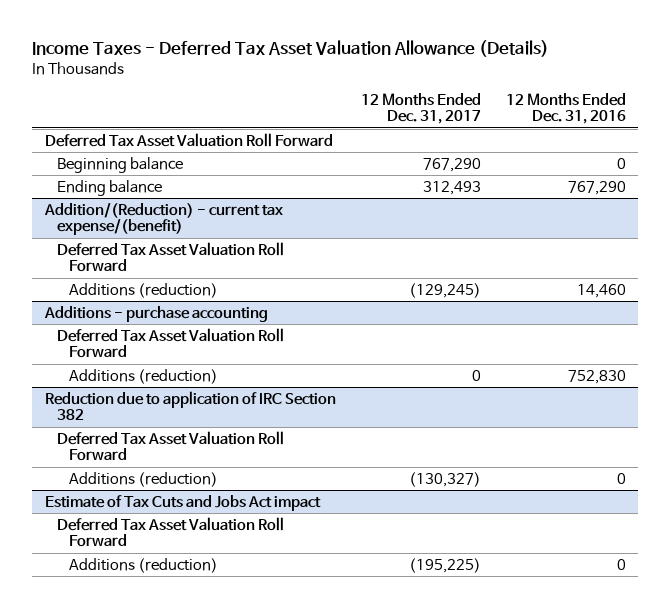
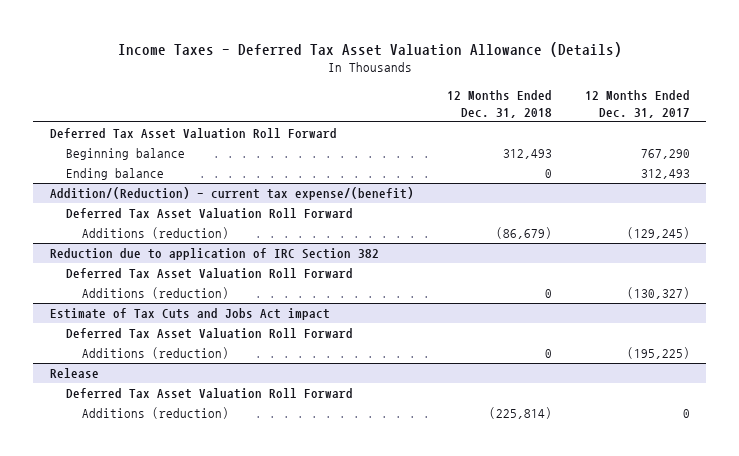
[505,92,626,125] 12 Months Ended Dec. 31, 2016 -> none
none -> [446,89,552,118] 12 Months Ended Dec. 31, 2018
[43,305,268,322] Additions - purchase accounting -> none
[56,327,284,359] Deferred Tax Asset Valuation Roll Forward -> none
[68,368,218,384] Additions (reduction) -> none
none -> [49,368,99,379] Release
none -> [65,388,353,400] Deferred Tax Asset Valuation Roll Forward
none -> [81,407,229,420] Additions (reduction)

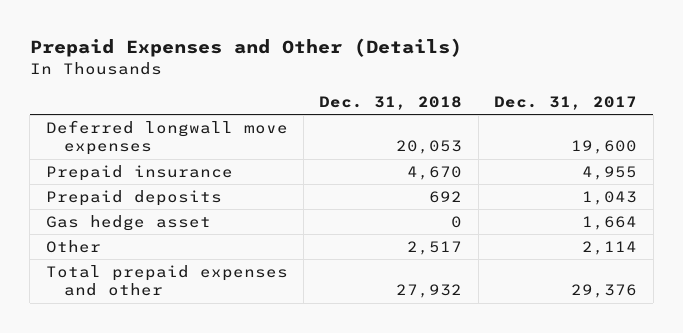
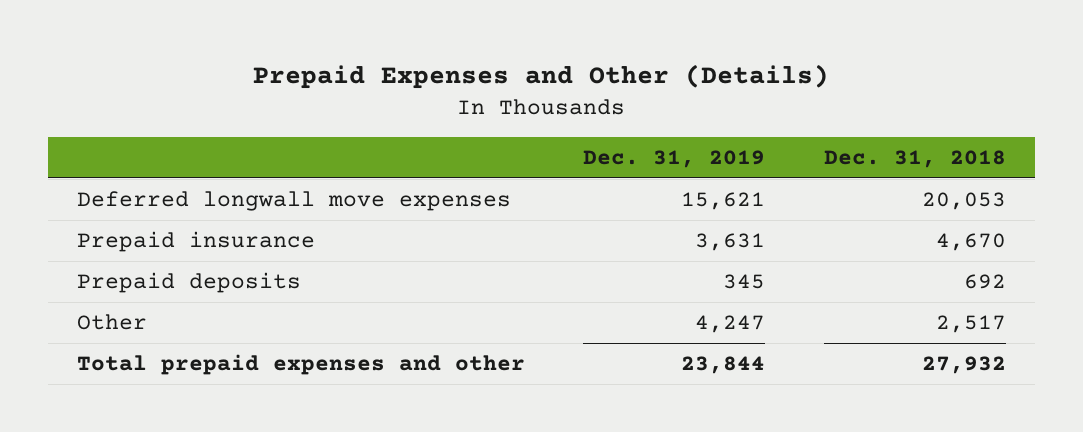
[494,95,638,110] Dec. 31, 2017 -> none
none -> [583,149,766,168] Dec. 31, 2019
[45,215,211,232] Gas hedge asset -> none

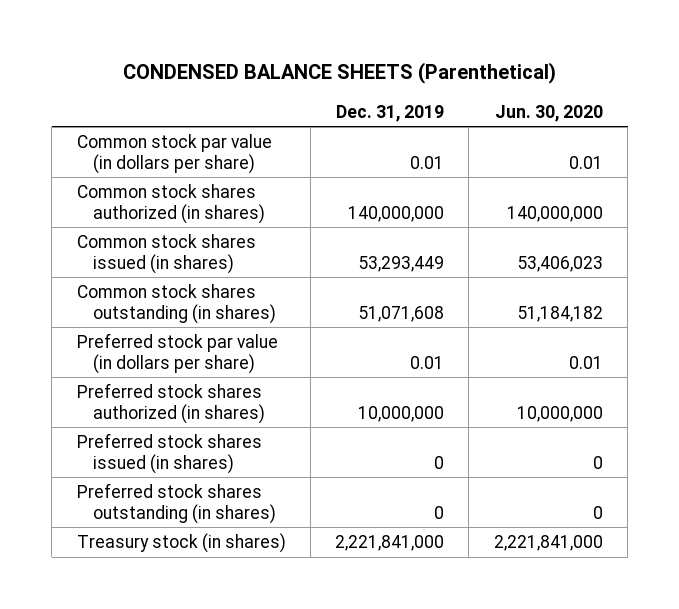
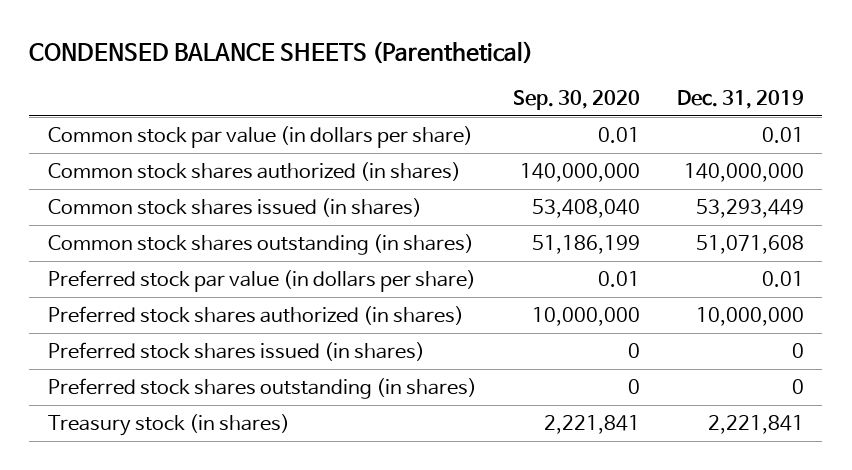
[494,104,603,122] Jun. 30, 2020 -> none
none -> [513,89,641,110] Sep. 30, 2020
[335,535,445,552] 2,221,841,000 -> [707,415,804,435] 2,221,841

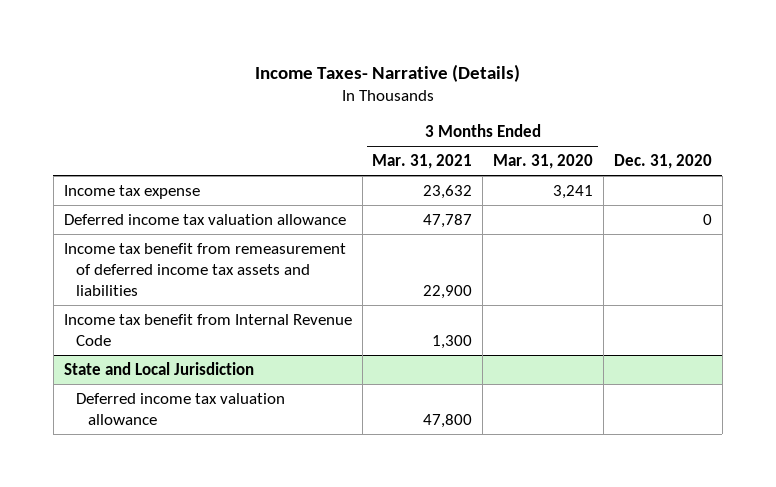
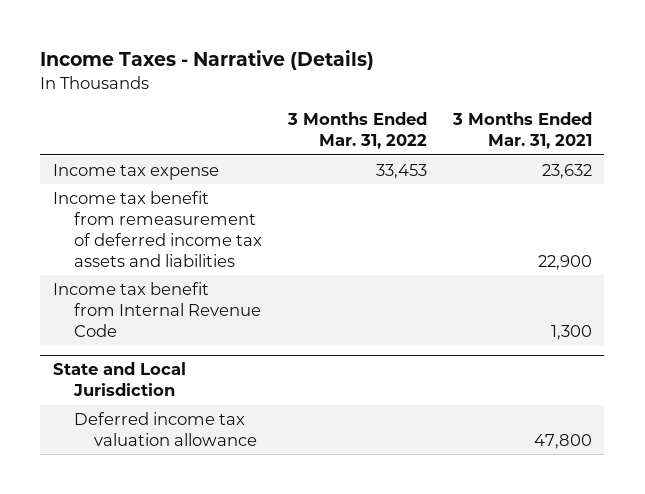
[254,63,520,82] Income Taxes- Narrative (Details) -> [40,50,375,71] Income Taxes - Narrative (Details)
[493,154,594,170] Mar. 31, 2020 -> none
[613,154,712,170] Dec. 31, 2020 -> none
none -> [286,112,427,150] 3 Months Ended Mar. 31, 2022
[63,213,346,225] Deferred income tax valuation allowance -> none

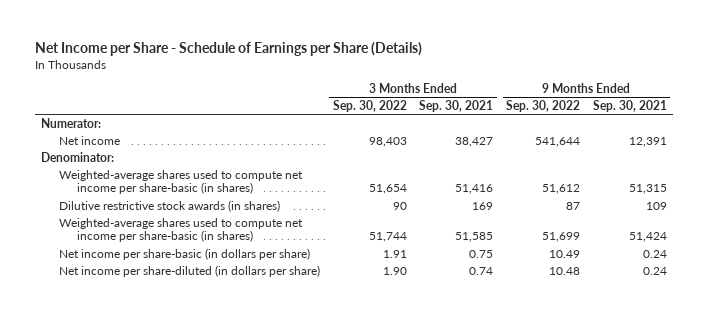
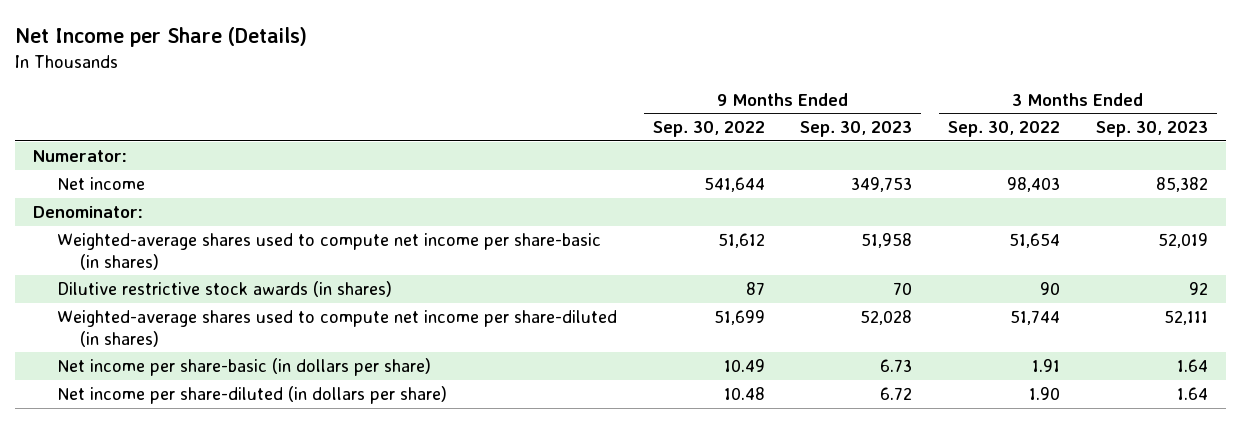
[34,41,422,56] Net Income per Share - Schedule of Earnings per Share (Details) -> [15,27,308,48] Net Income per Share (Details)
[419,100,494,113] Sep. 30, 2021 -> none
[592,100,667,113] Sep. 30, 2021 -> none
none -> [800,121,913,138] Sep. 30, 2023
none -> [1096,121,1209,138] Sep. 30, 2023
[58,217,303,243] Weighted-average shares used to compute net income per share-basic (in shares) -> [56,309,617,347] Weighted-average shares used to compute net income per share-diluted (in shares)

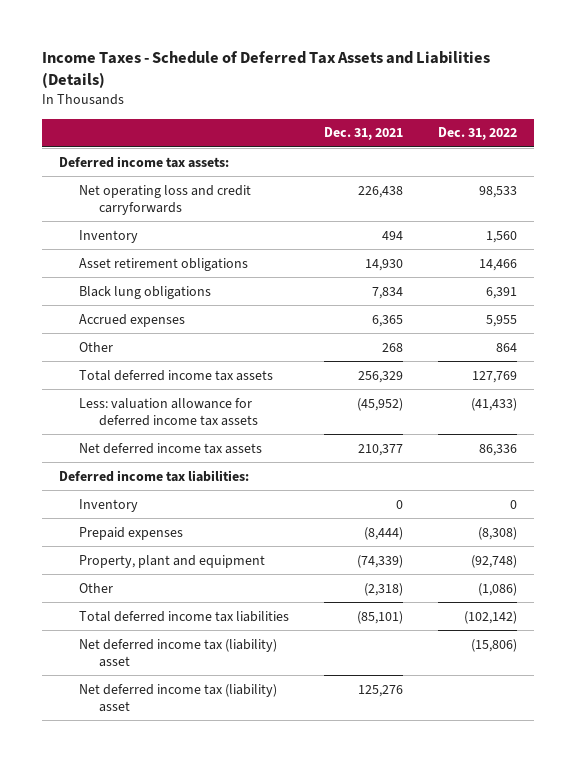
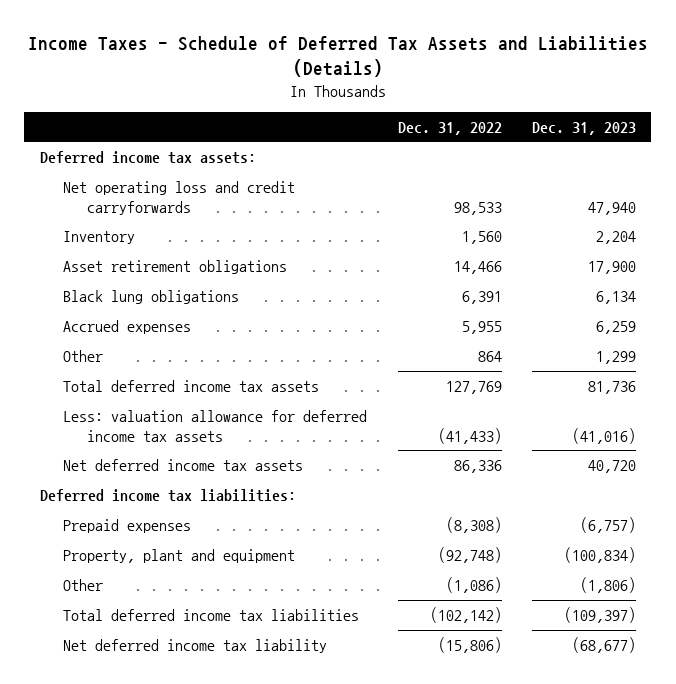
[323,127,403,141] Dec. 31, 2021 -> none
none -> [532,121,637,135] Dec. 31, 2023
[78,498,138,512] Inventory -> none
[78,683,277,712] Net deferred income tax (liability) asset -> none
[78,638,277,667] Net deferred income tax (liability) asset -> [63,639,328,654] Net deferred income tax liability

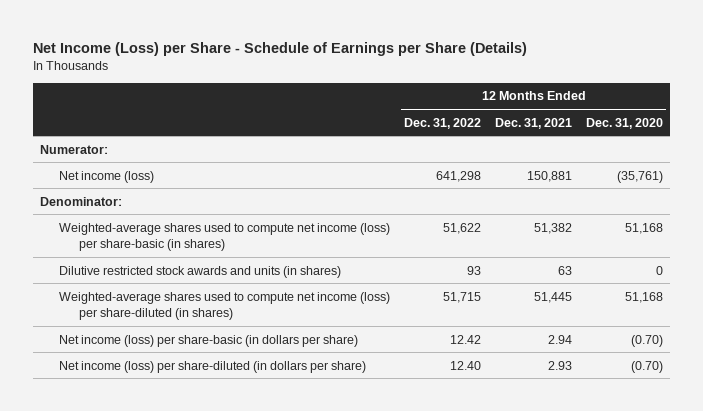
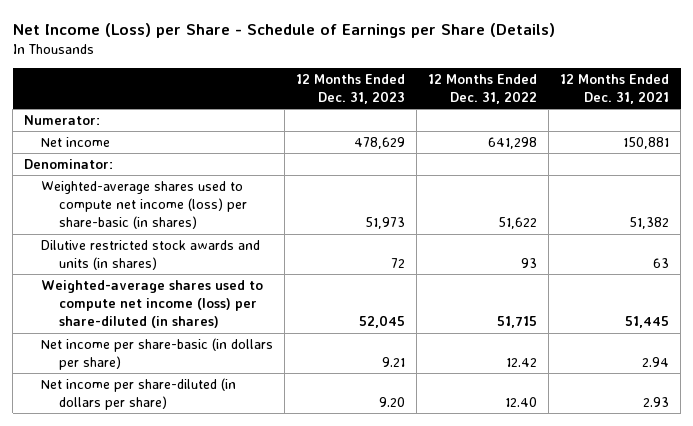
[585,117,663,129] Dec. 31, 2020 -> none
none -> [296,73,406,105] 12 Months Ended Dec. 31, 2023
[59,170,155,183] Net income (loss) -> [41,136,111,147] Net income
[59,334,359,347] Net income (loss) per share-basic (in dollars per share) -> [41,337,274,371] Net income per share-basic (in dollars per share)
[59,360,367,373] Net income (loss) per share-diluted (in dollars per share) -> [41,377,237,411] Net income per share-diluted (in dollars per share)

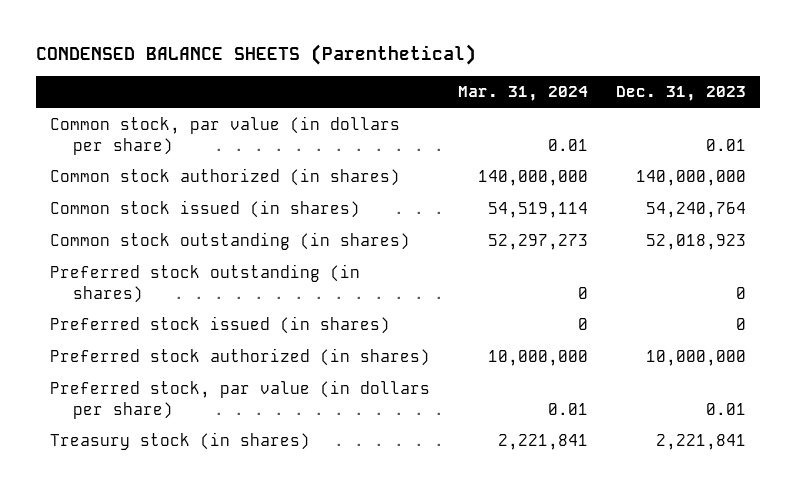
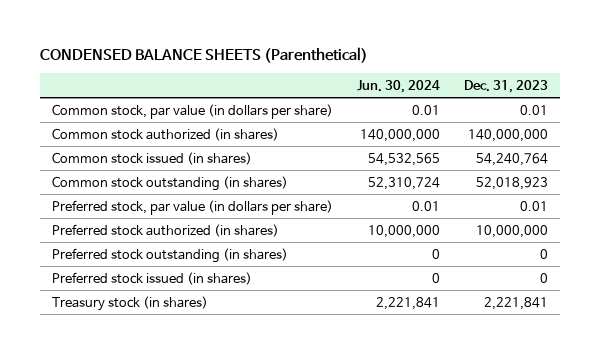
[457,86,588,102] Mar. 31, 2024 -> none
none -> [357,79,441,93] Jun. 30, 2024
[49,380,430,419] Preferred stock, par value (in dollars per share) -> [51,199,333,215] Preferred stock, par value (in dollars per share)
[49,348,430,367] Preferred stock authorized (in shares) -> [51,223,279,237] Preferred stock authorized (in shares)

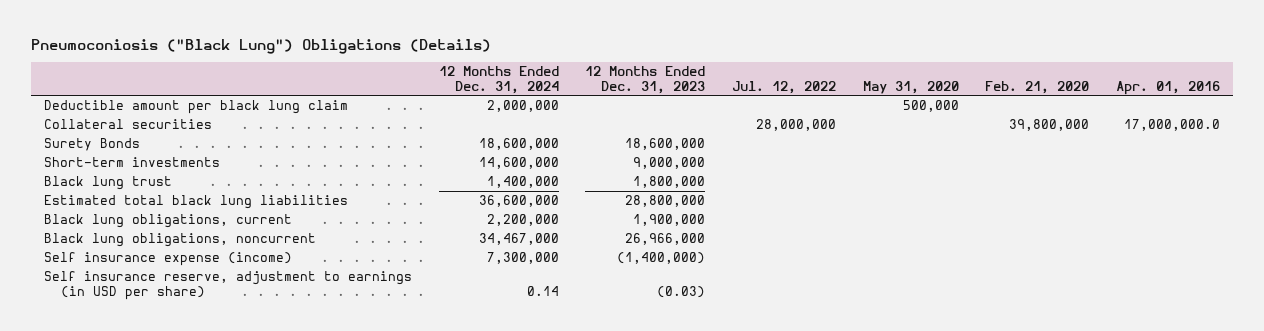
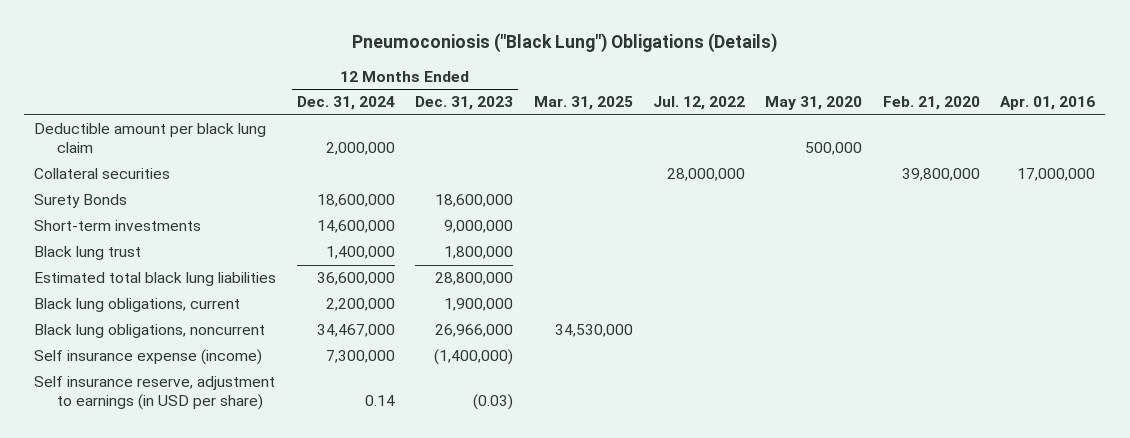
none -> [533,96,633,111] Mar. 31, 2025
[1123,119,1220,132] 17,000,000.0 -> [1017,168,1096,182] 17,000,000

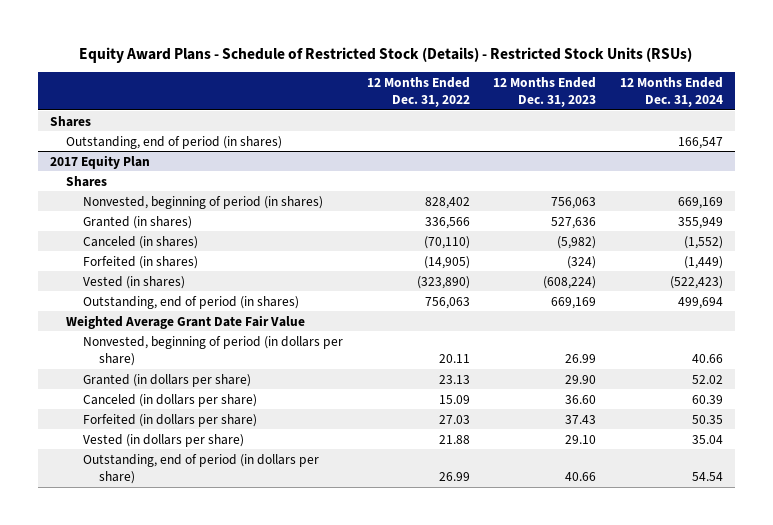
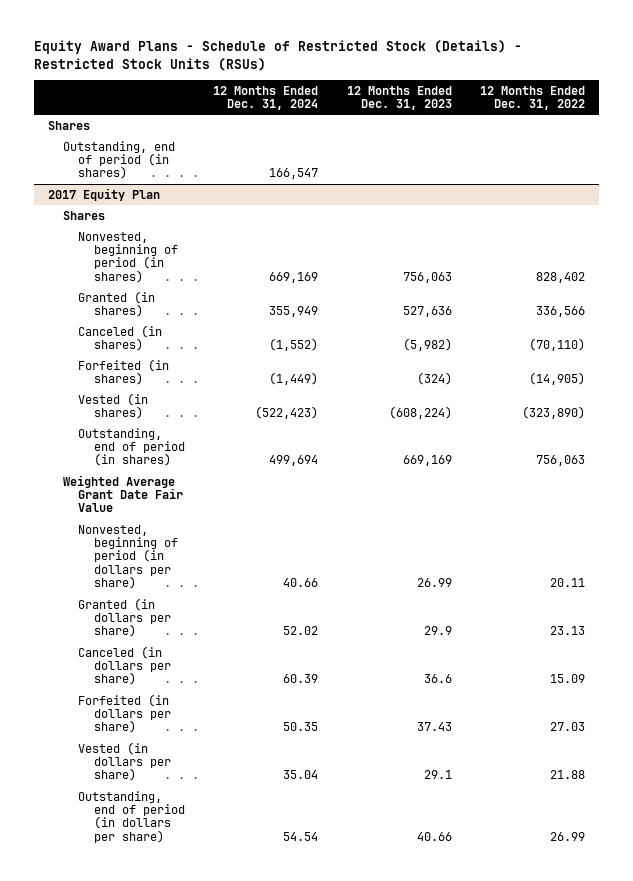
[565,374,597,384] 29.90 -> [423,626,452,636] 29.9
[565,394,597,404] 36.60 -> [423,674,452,684] 36.6
[565,434,597,444] 29.10 -> [423,770,452,780] 29.1

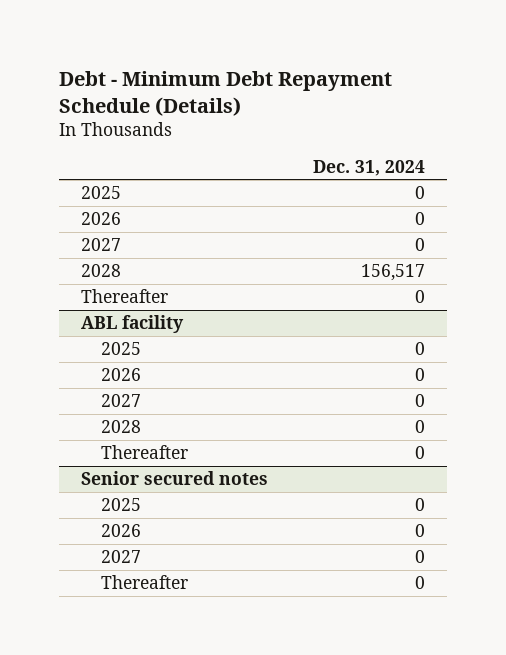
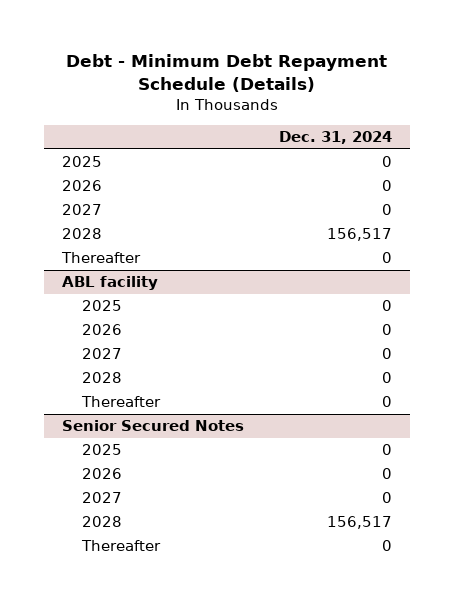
[81,471,269,486] Senior secured notes -> [61,420,244,432] Senior Secured Notes
none -> [82,516,123,528] 2028

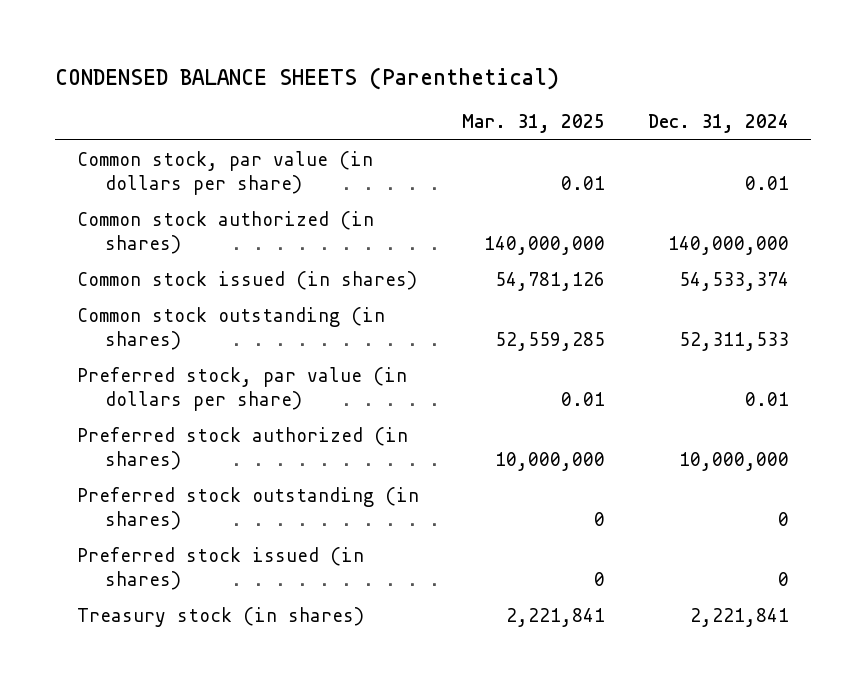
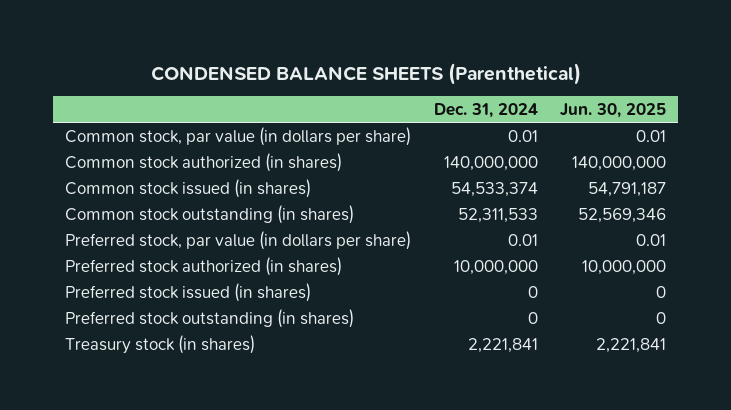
[461,114,605,134] Mar. 31, 2025 -> none
none -> [560,102,667,118] Jun. 30, 2025
[76,486,419,530] Preferred stock outstanding (in shares) -> [64,308,354,328] Preferred stock outstanding (in shares)

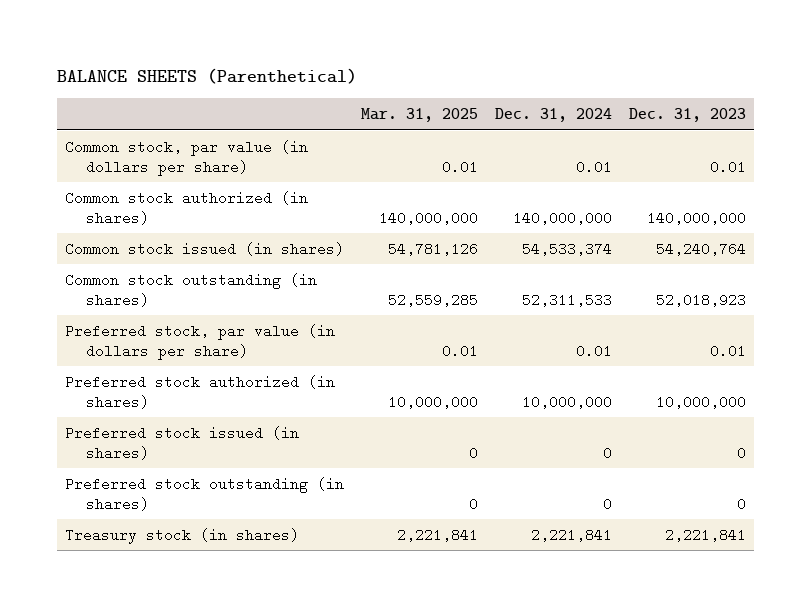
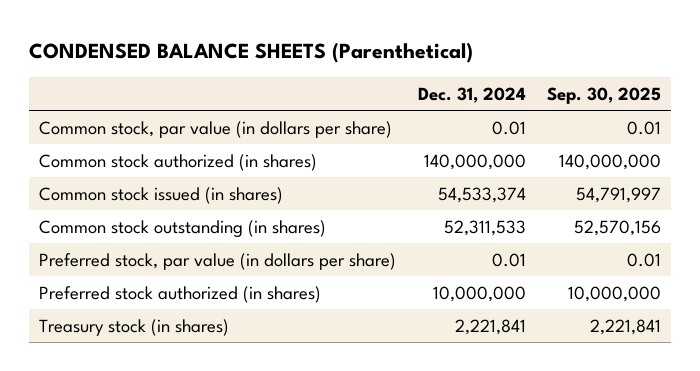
[56,68,357,85] BALANCE SHEETS (Parenthetical) -> [28,41,473,63] CONDENSED BALANCE SHEETS (Parenthetical)
[360,108,478,123] Mar. 31, 2025 -> none
[628,108,746,123] Dec. 31, 2023 -> none
none -> [546,86,661,104] Sep. 30, 2025
[65,425,300,460] Preferred stock issued (in shares) -> none
[65,476,345,511] Preferred stock outstanding (in shares) -> none

